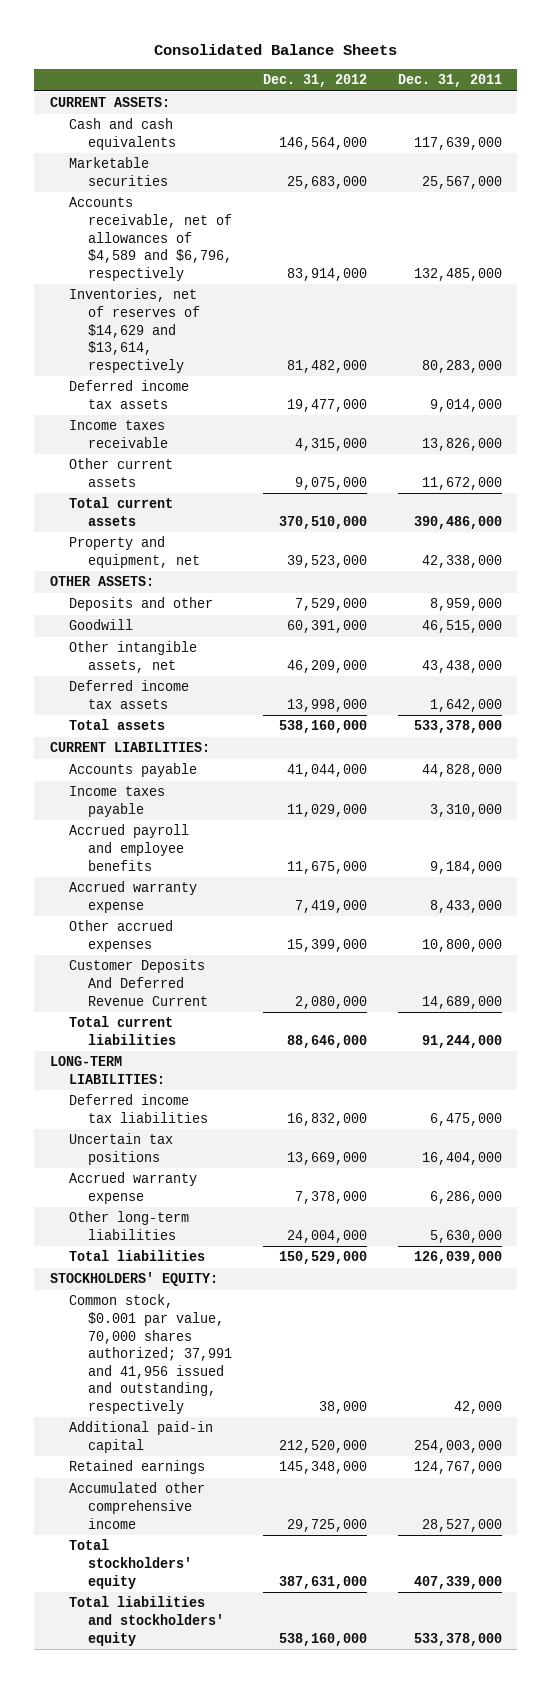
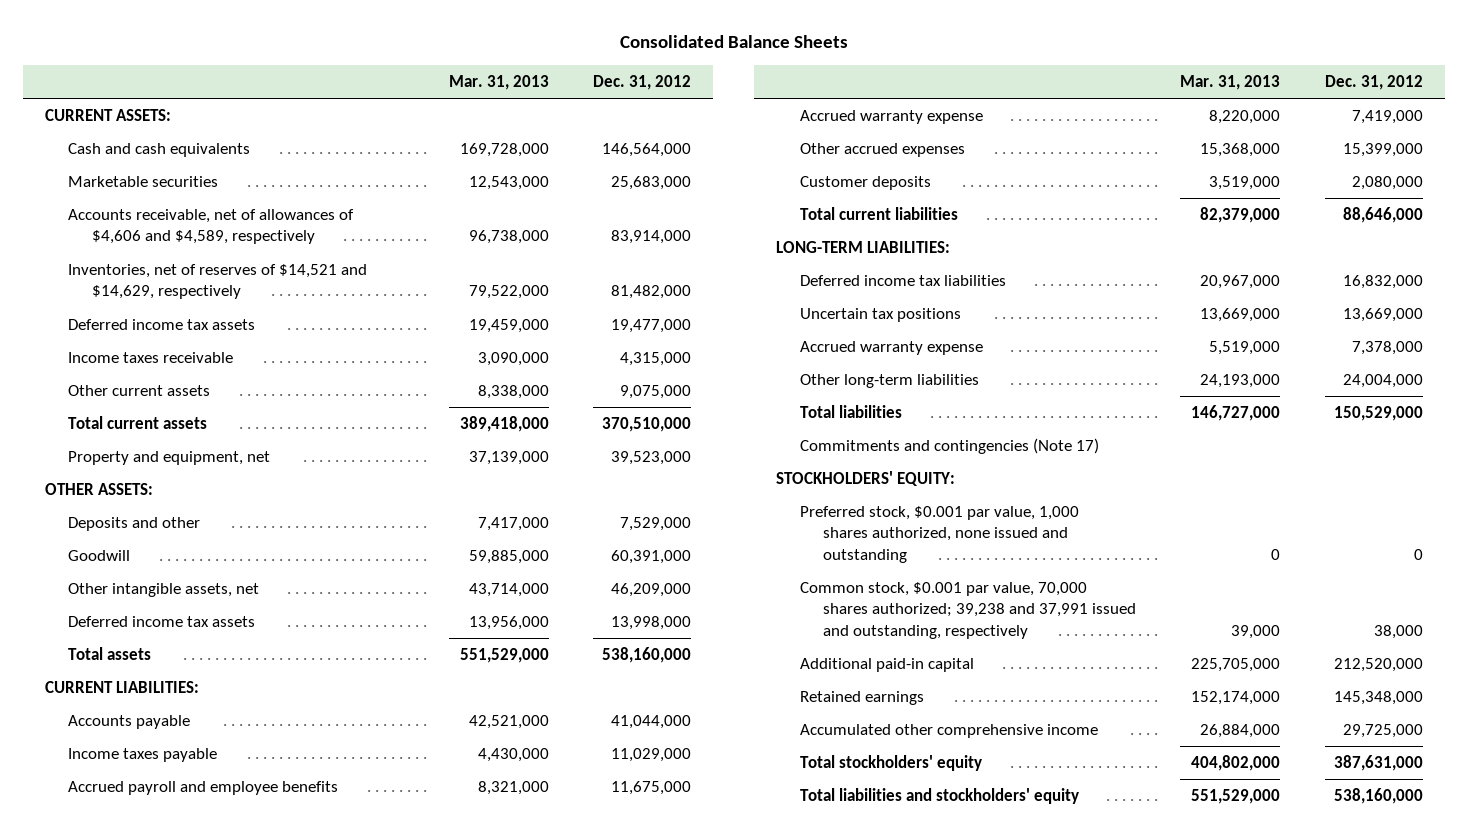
[397,74,502,88] Dec. 31, 2011 -> none
none -> [448,75,549,91] Mar. 31, 2013
[69,197,233,281] Accounts receivable, net of allowances of $4,589 and $6,796, respectively -> [68,209,355,245] Accounts receivable, net of allowances of $4,606 and $4,589, respectively
[69,288,201,373] Inventories, net of reserves of $14,629 and $13,614, respectively -> [68,264,368,300] Inventories, net of reserves of $14,521 and $14,629, respectively
[69,959,209,1006] Customer Deposits And Deferred Revenue Current -> [799,176,931,191] Customer deposits
none -> [799,438,1099,455] Commitments and contingencies (Note 17)
none -> [799,506,1079,563] Preferred stock, $0.001 par value, 1,000 shares authorized, none issued and outstanding
[69,1294,233,1414] Common stock, $0.001 par value, 70,000 shares authorized; 37,991 and 41,956 issued and outstanding, respectively -> [799,582,1137,639] Common stock, $0.001 par value, 70,000 shares authorized; 39,238 and 37,991 issued and outstanding, respectively

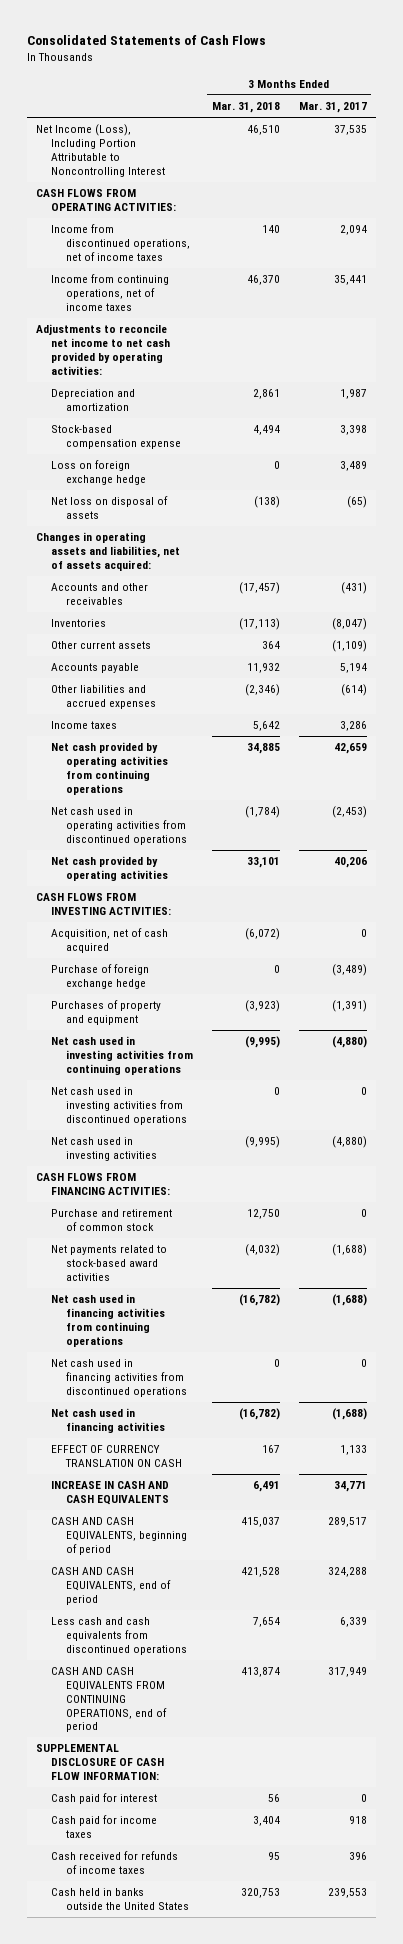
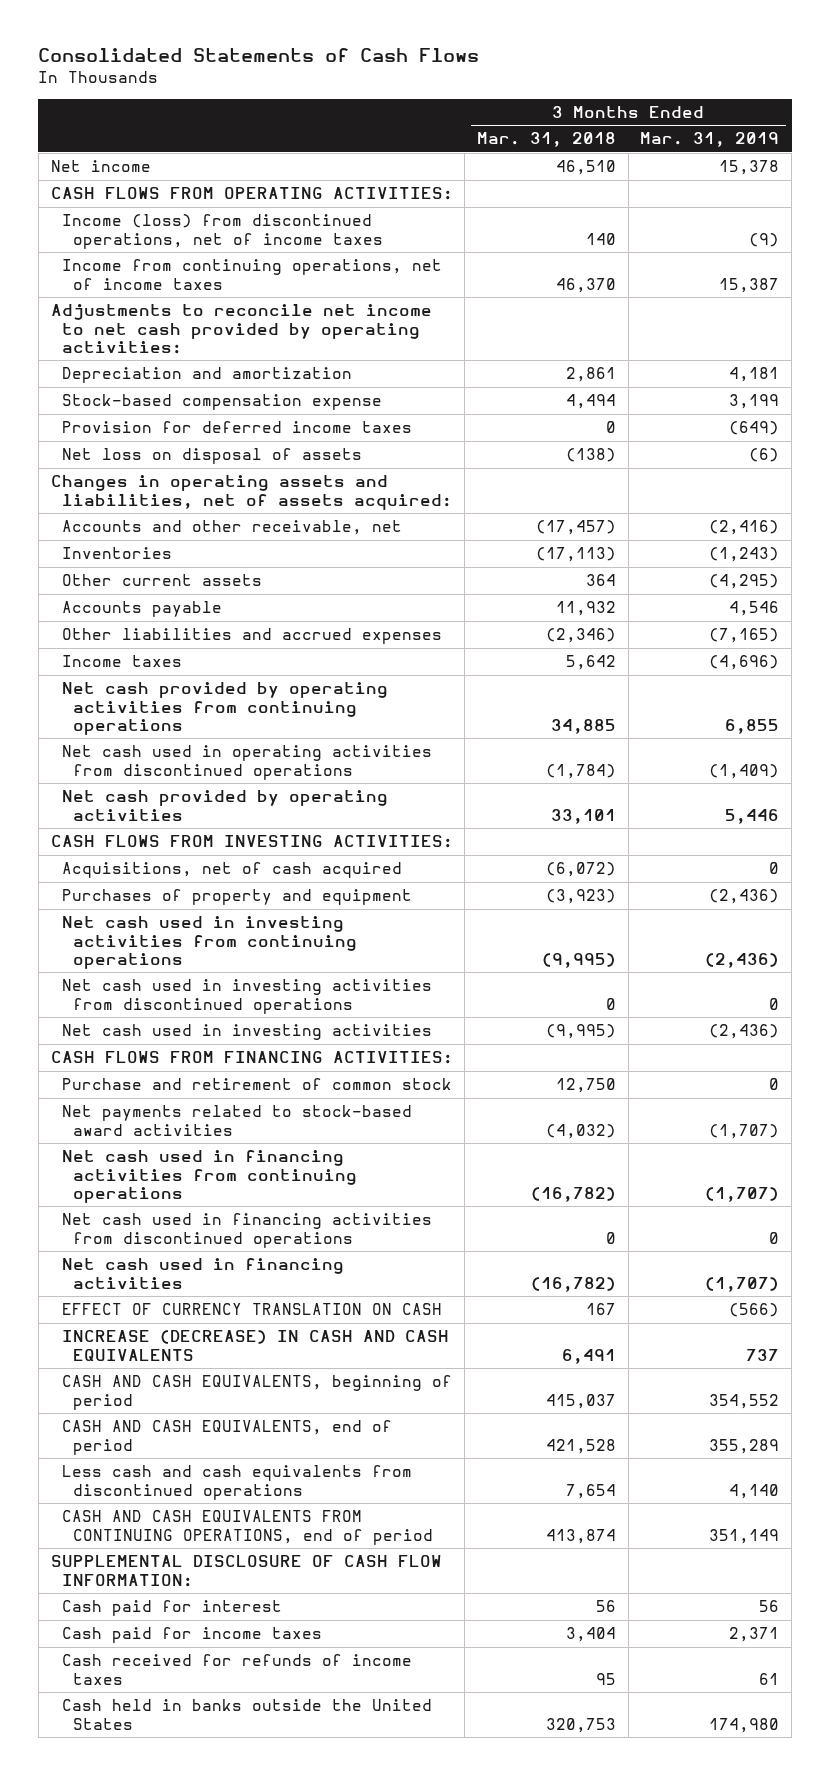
[298,102,367,114] Mar. 31, 2017 -> none
none -> [640,132,780,148] Mar. 31, 2019
[36,124,165,177] Net Income (Loss), Including Portion Attributable to Noncontrolling Interest -> [50,160,151,173] Net income
[50,224,190,261] Income from discontinued operations, net of income taxes -> [62,214,384,249] Income (loss) from discontinued operations, net of income taxes
[50,460,146,486] Loss on foreign exchange hedge -> none
none -> [62,421,413,434] Provision for deferred income taxes
[50,583,148,606] Accounts and other receivables -> [62,520,403,536] Accounts and other receivable, net
[50,964,149,990] Purchase of foreign exchange hedge -> none
[50,928,168,954] Acquisition, net of cash acquired -> [62,862,403,879] Acquisitions, net of cash acquired
[50,1481,169,1506] INCREASE IN CASH AND CASH EQUIVALENTS -> [62,1330,450,1361] INCREASE (DECREASE) IN CASH AND CASH EQUIVALENTS

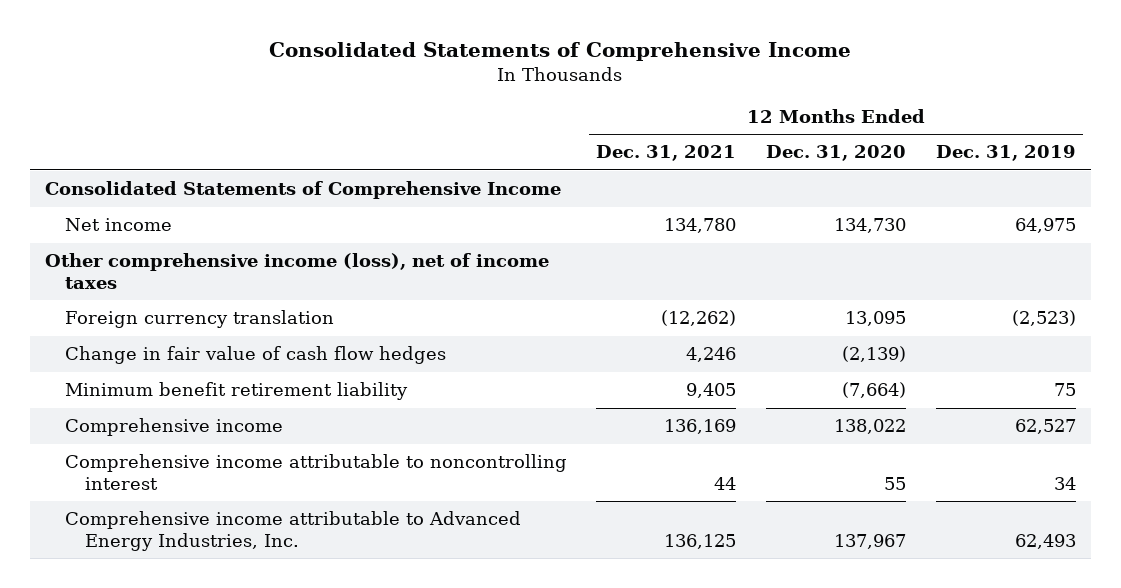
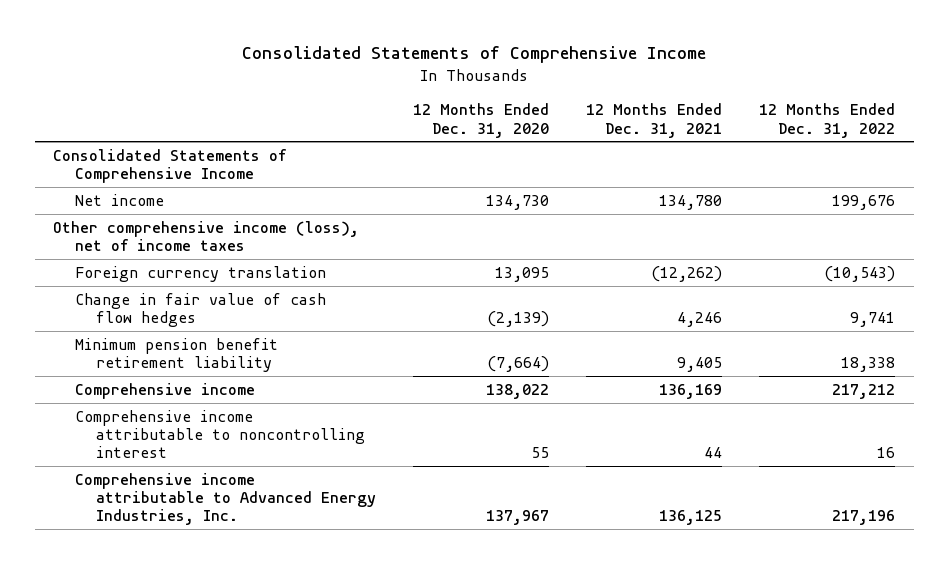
[935,145,1076,162] Dec. 31, 2019 -> none
none -> [759,103,896,138] 12 Months Ended Dec. 31, 2022
[64,382,408,401] Minimum benefit retirement liability -> [74,337,278,373] Minimum pension benefit retirement liability

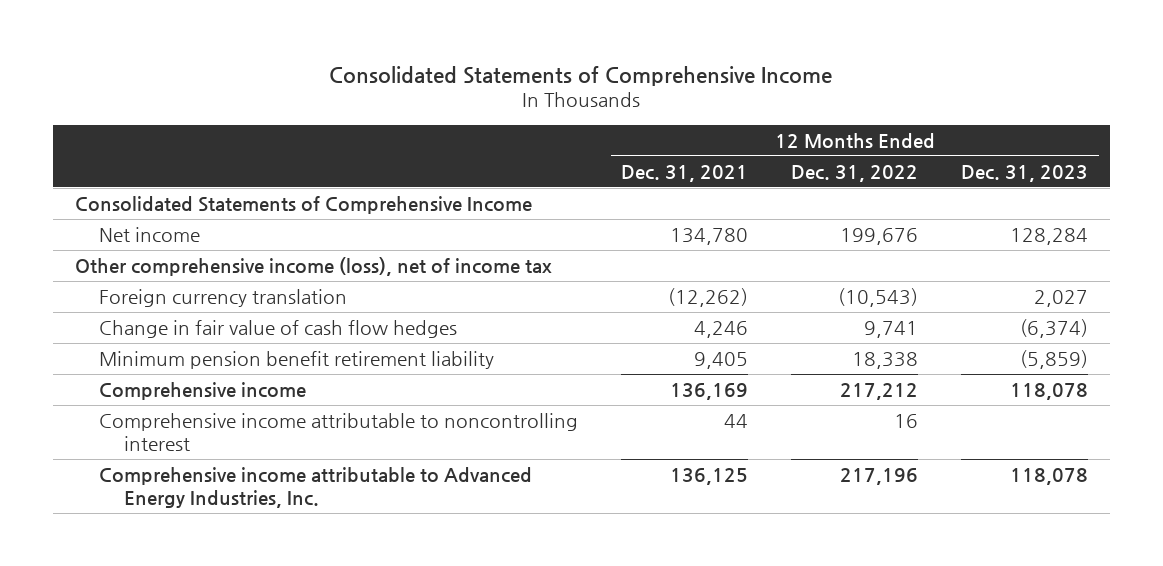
[413,103,550,138] 12 Months Ended Dec. 31, 2020 -> none
none -> [961,164,1089,182] Dec. 31, 2023
[53,220,360,252] Other comprehensive income (loss), net of income taxes -> [74,256,552,276] Other comprehensive income (loss), net of income tax

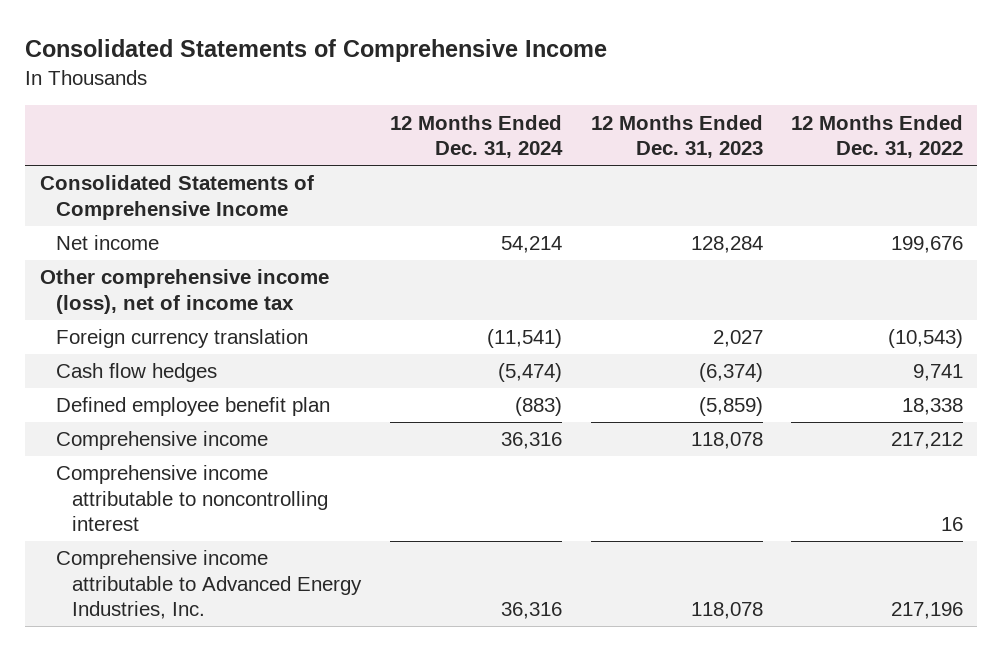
[621,164,749,182] Dec. 31, 2021 -> none
none -> [389,114,563,159] 12 Months Ended Dec. 31, 2024
[99,319,458,338] Change in fair value of cash flow hedges -> [55,363,217,383] Cash flow hedges
[99,350,495,369] Minimum pension benefit retirement liability -> [55,397,330,417] Defined employee benefit plan

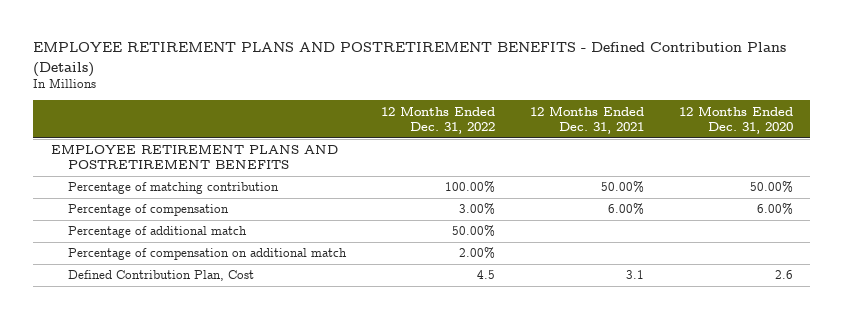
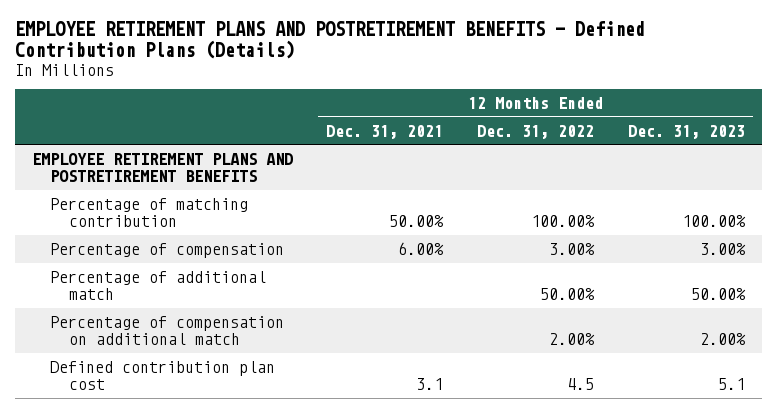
[678,105,793,134] 12 Months Ended Dec. 31, 2020 -> none
none -> [627,124,745,139] Dec. 31, 2023
[68,270,255,282] Defined Contribution Plan, Cost -> [50,361,276,391] Defined contribution plan cost

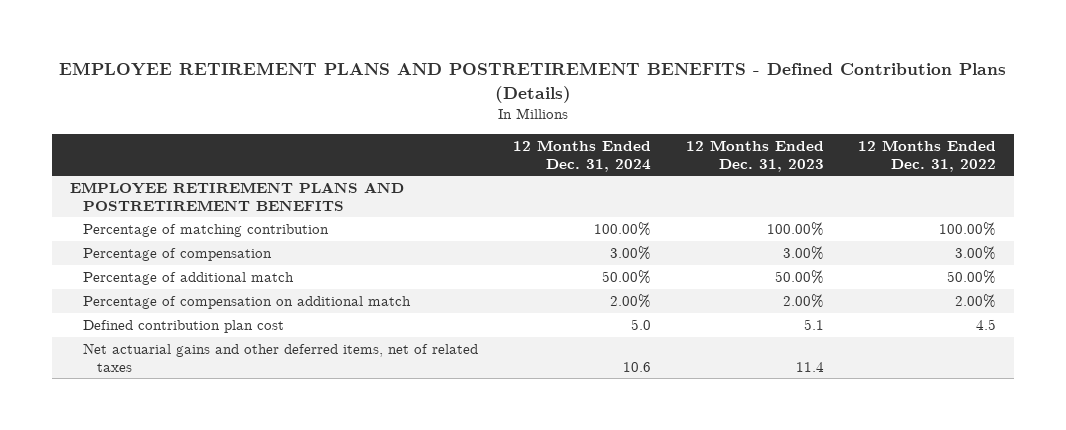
[326,124,444,139] Dec. 31, 2021 -> none
none -> [512,140,651,172] 12 Months Ended Dec. 31, 2024
none -> [83,343,479,372] Net actuarial gains and other deferred items, net of related taxes

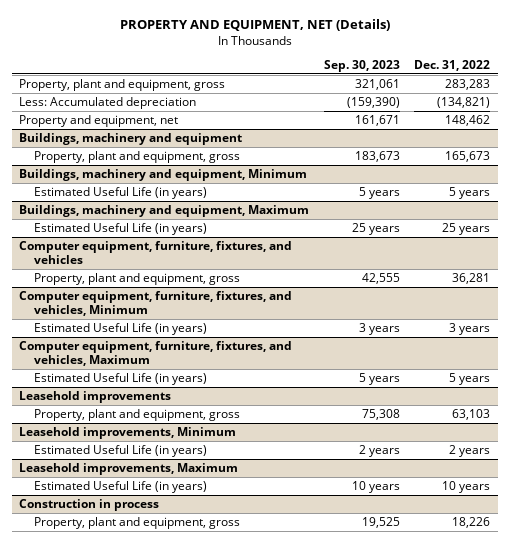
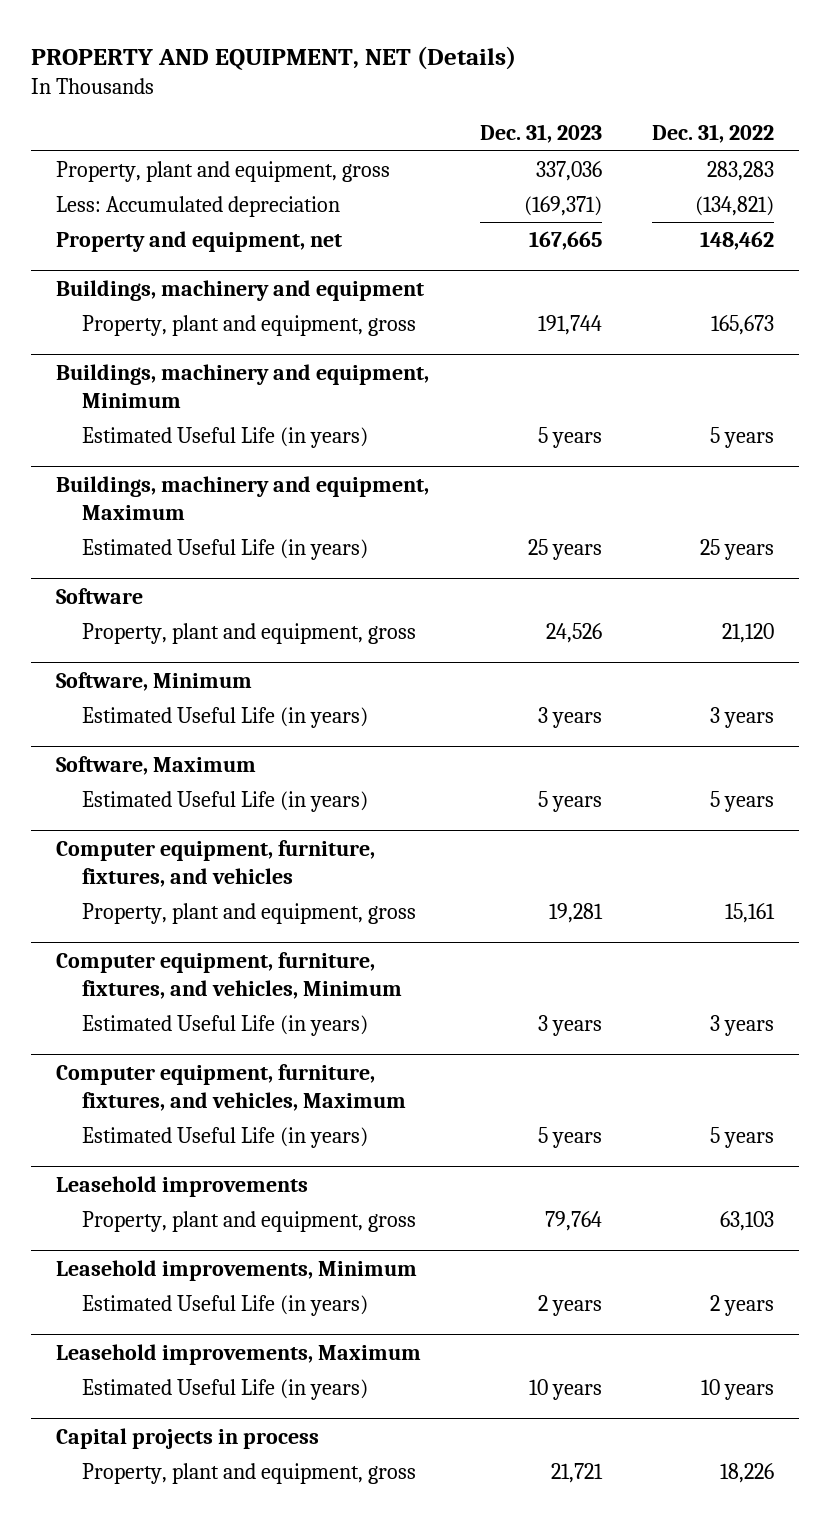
[323,59,400,72] Sep. 30, 2023 -> none
none -> [479,124,602,144] Dec. 31, 2023
none -> [56,587,144,604] Software
none -> [82,622,417,644] Property, plant and equipment, gross
none -> [56,671,253,691] Software, Minimum
none -> [82,706,369,728] Estimated Useful Life (in years)
none -> [56,755,257,775] Software, Maximum
none -> [82,790,369,812] Estimated Useful Life (in years)
[452,272,491,284] 36,281 -> [724,902,775,923] 15,161
[18,498,159,511] Construction in process -> [56,1427,320,1449] Capital projects in process

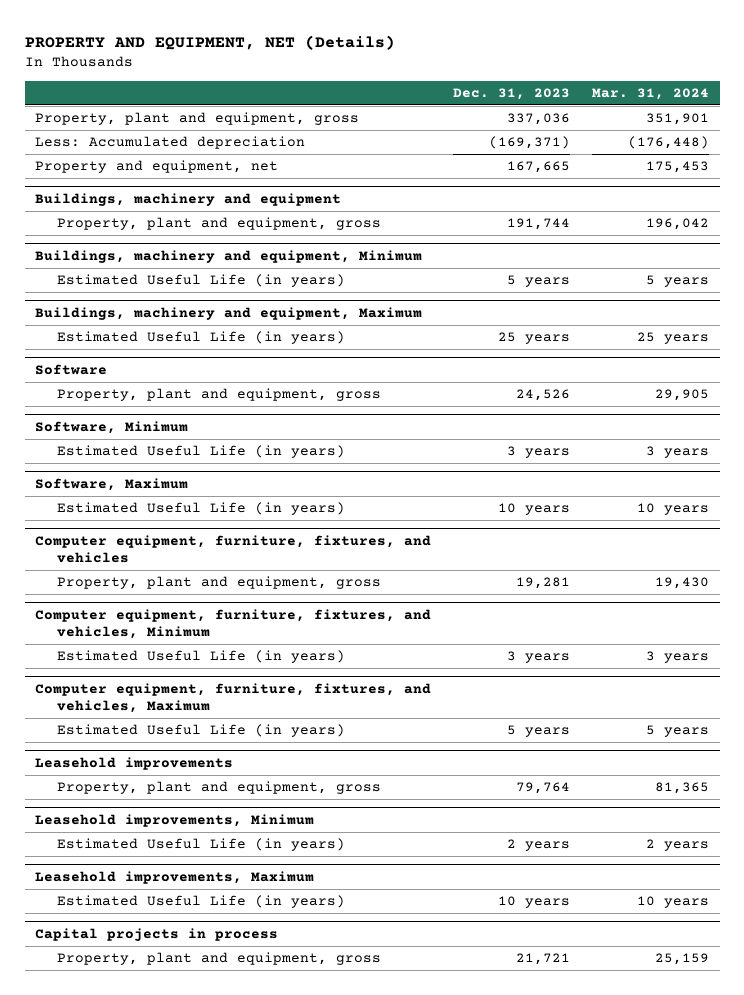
[651,124,774,144] Dec. 31, 2022 -> none
none -> [591,87,709,100] Mar. 31, 2024
[537,790,602,812] 5 years -> [498,503,571,516] 10 years

